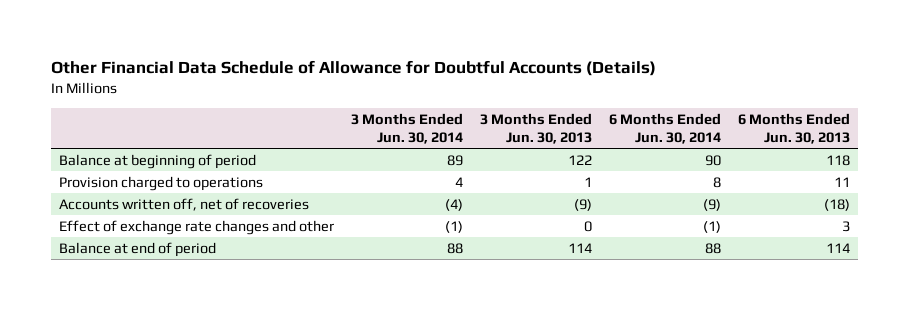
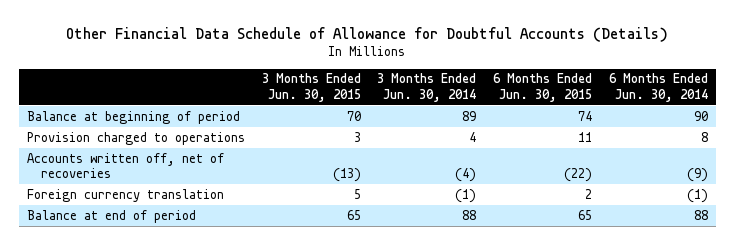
[480,112,593,144] 3 Months Ended Jun. 30, 2013 -> none
[737,112,850,144] 6 Months Ended Jun. 30, 2013 -> none
none -> [261,73,361,102] 3 Months Ended Jun. 30, 2015
none -> [493,73,593,102] 6 Months Ended Jun. 30, 2015
[59,219,335,235] Effect of exchange rate changes and other -> [26,188,224,202] Foreign currency translation

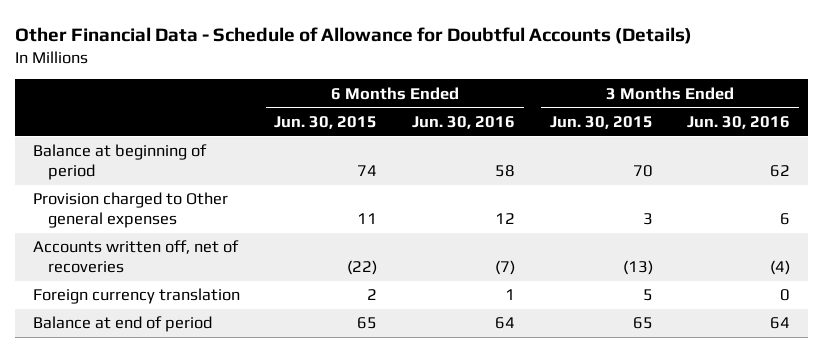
[66,26,669,42] Other Financial Data Schedule of Allowance for Doubtful Accounts (Details) -> [15,26,693,44] Other Financial Data - Schedule of Allowance for Doubtful Accounts (Details)
[377,73,477,102] 3 Months Ended Jun. 30, 2014 -> none
[609,73,709,102] 6 Months Ended Jun. 30, 2014 -> none
none -> [411,115,515,129] Jun. 30, 2016
none -> [687,115,791,129] Jun. 30, 2016
[26,131,245,145] Provision charged to operations -> [32,192,228,228] Provision charged to Other general expenses

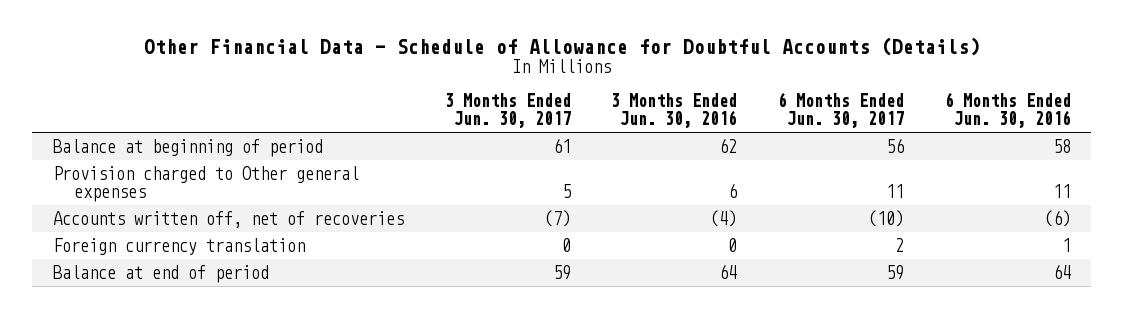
[274,115,378,129] Jun. 30, 2015 -> none
[549,115,653,129] Jun. 30, 2015 -> none
none -> [444,92,571,128] 3 Months Ended Jun. 30, 2017
none -> [778,91,905,128] 6 Months Ended Jun. 30, 2017
[494,212,515,224] 12 -> [1052,183,1071,198] 11
[494,259,515,275] (7) -> [1043,209,1071,227] (6)

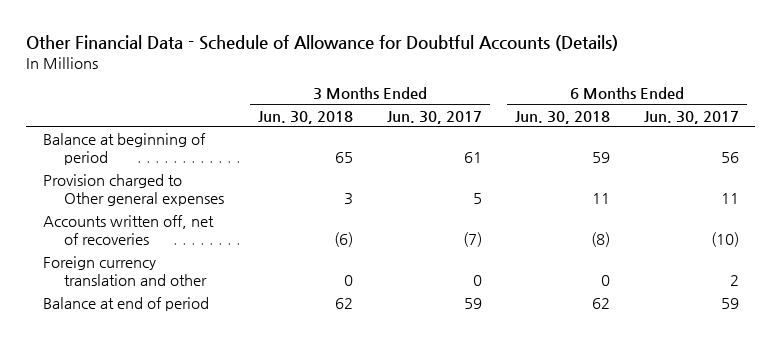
[611,92,738,128] 3 Months Ended Jun. 30, 2016 -> none
[944,91,1071,128] 6 Months Ended Jun. 30, 2016 -> none
none -> [258,110,354,124] Jun. 30, 2018
none -> [515,110,611,124] Jun. 30, 2018
[52,237,305,255] Foreign currency translation -> [42,256,208,287] Foreign currency translation and other

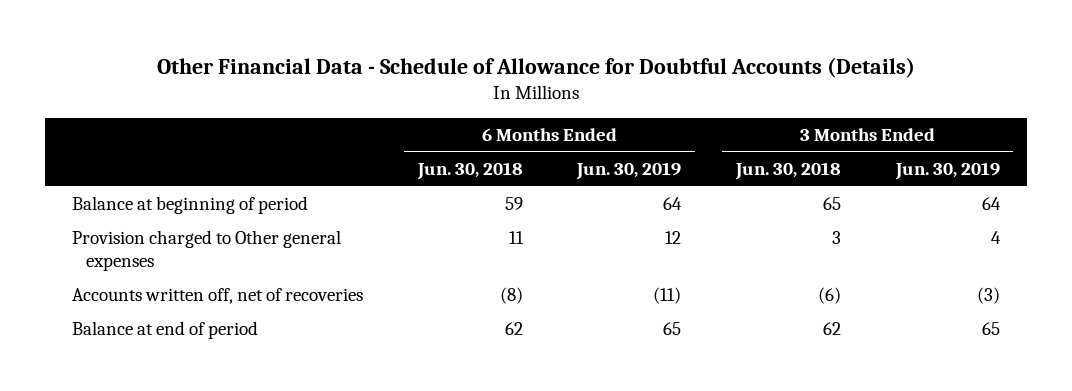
[386,110,482,124] Jun. 30, 2017 -> none
[643,110,739,124] Jun. 30, 2017 -> none
none -> [576,162,682,181] Jun. 30, 2019
none -> [894,162,1000,181] Jun. 30, 2019
[42,256,208,287] Foreign currency translation and other -> none

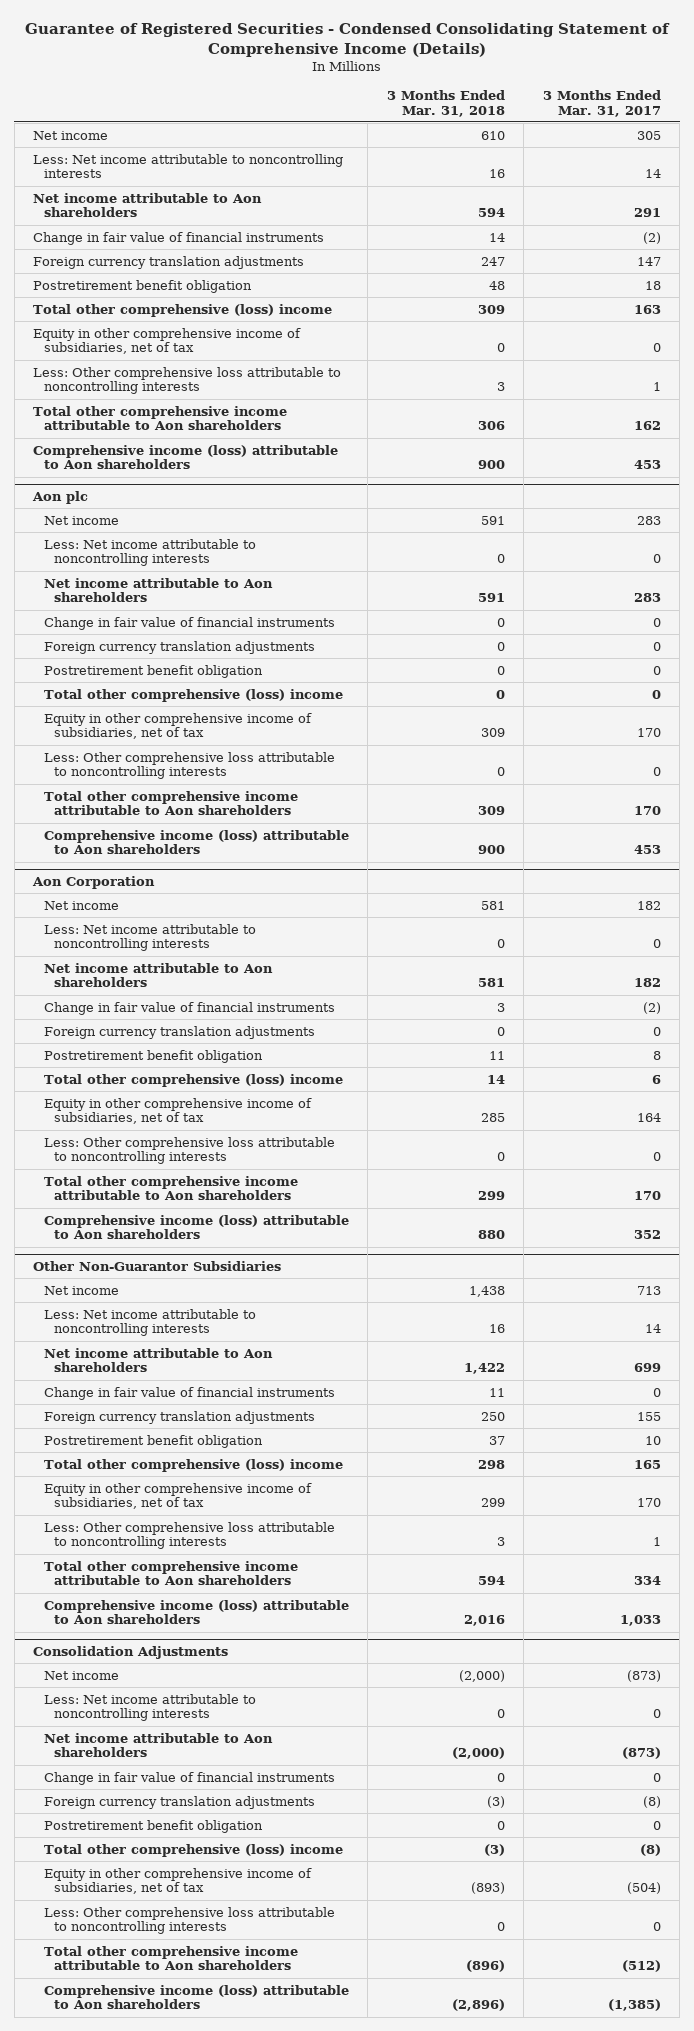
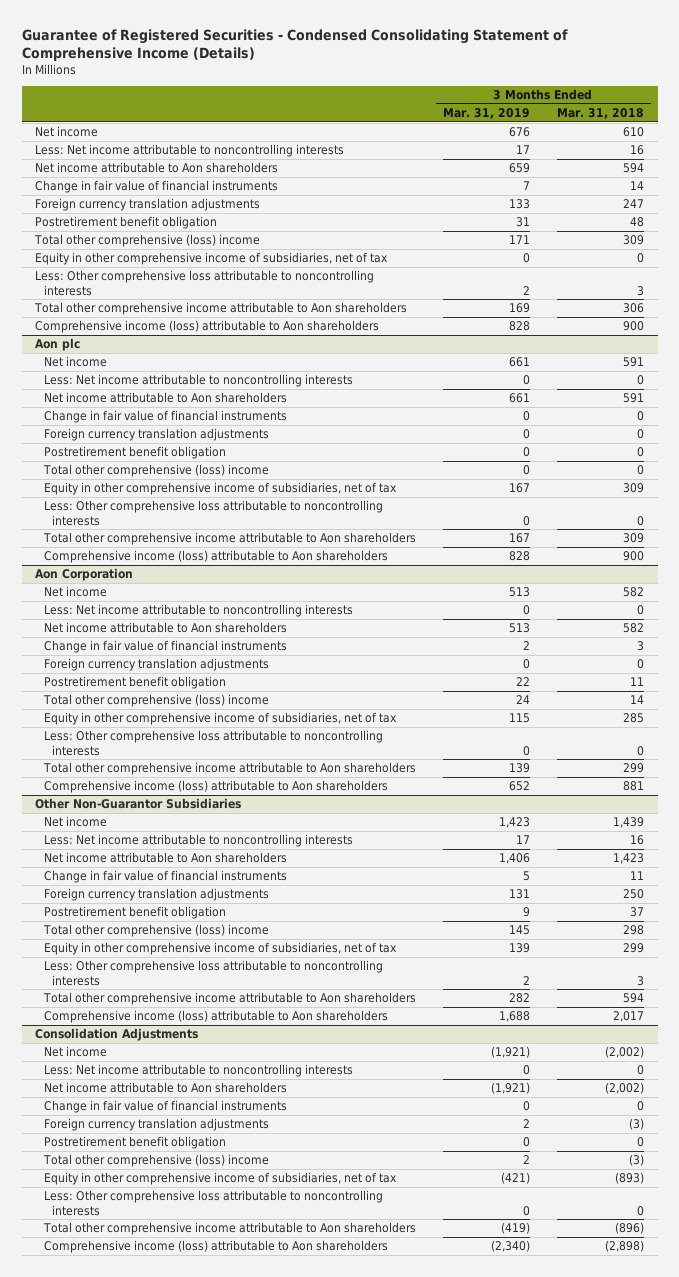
[542,89,661,117] 3 Months Ended Mar. 31, 2017 -> none
none -> [442,108,530,120] Mar. 31, 2019
[480,900,505,910] 581 -> [622,587,644,598] 582
[477,978,505,988] 581 -> [622,623,644,634] 582
[477,1230,505,1240] 880 -> [622,781,644,792] 881
[468,1285,505,1297] 1,438 -> [612,817,644,829] 1,439
[463,1363,505,1375] 1,422 -> [612,853,644,865] 1,423
[463,1615,505,1627] 2,016 -> [612,1011,644,1023] 2,017
[458,1669,505,1682] (2,000) -> [604,1046,644,1059] (2,002)
[451,1747,505,1760] (2,000) -> [604,1082,644,1095] (2,002)
[451,1999,505,2012] (2,896) -> [604,1240,644,1253] (2,898)

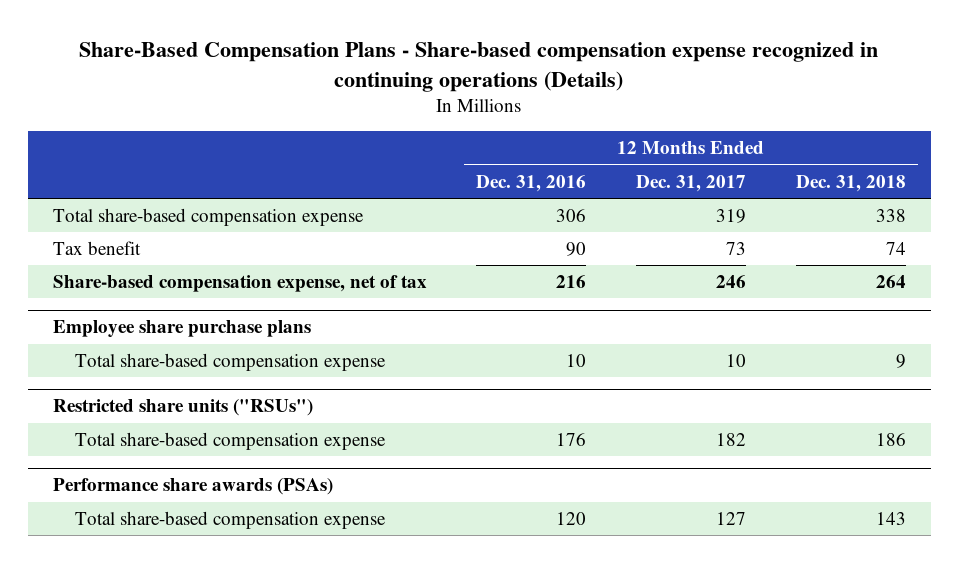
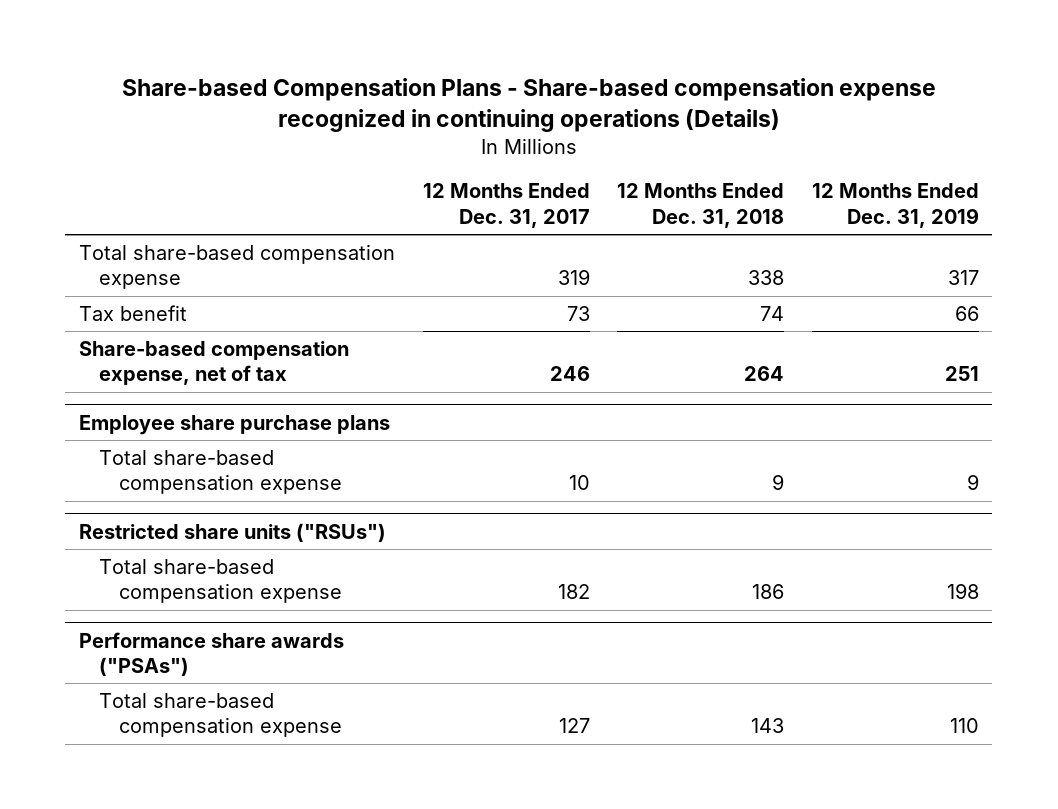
[79,42,879,92] Share-Based Compensation Plans - Share-based compensation expense recognized in continuing operations (Details) -> [121,78,936,132] Share-based Compensation Plans - Share-based compensation expense recognized in continuing operations (Details)
[476,174,587,192] Dec. 31, 2016 -> none
none -> [811,183,979,228] 12 Months Ended Dec. 31, 2019
[52,478,333,496] Performance share awards (PSAs) -> [79,631,345,677] Performance share awards ("PSAs")

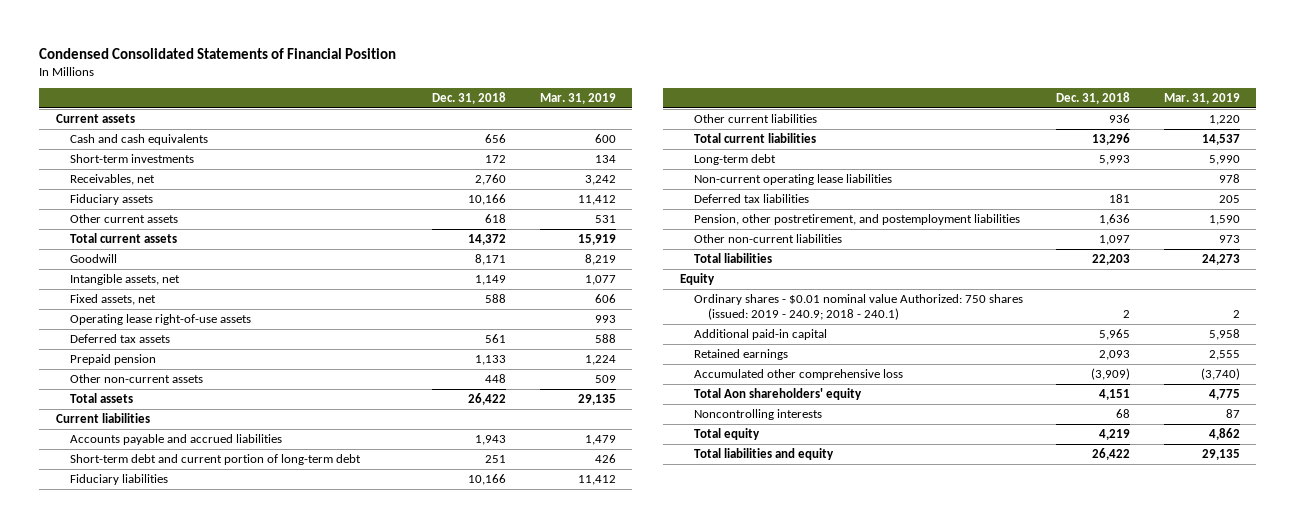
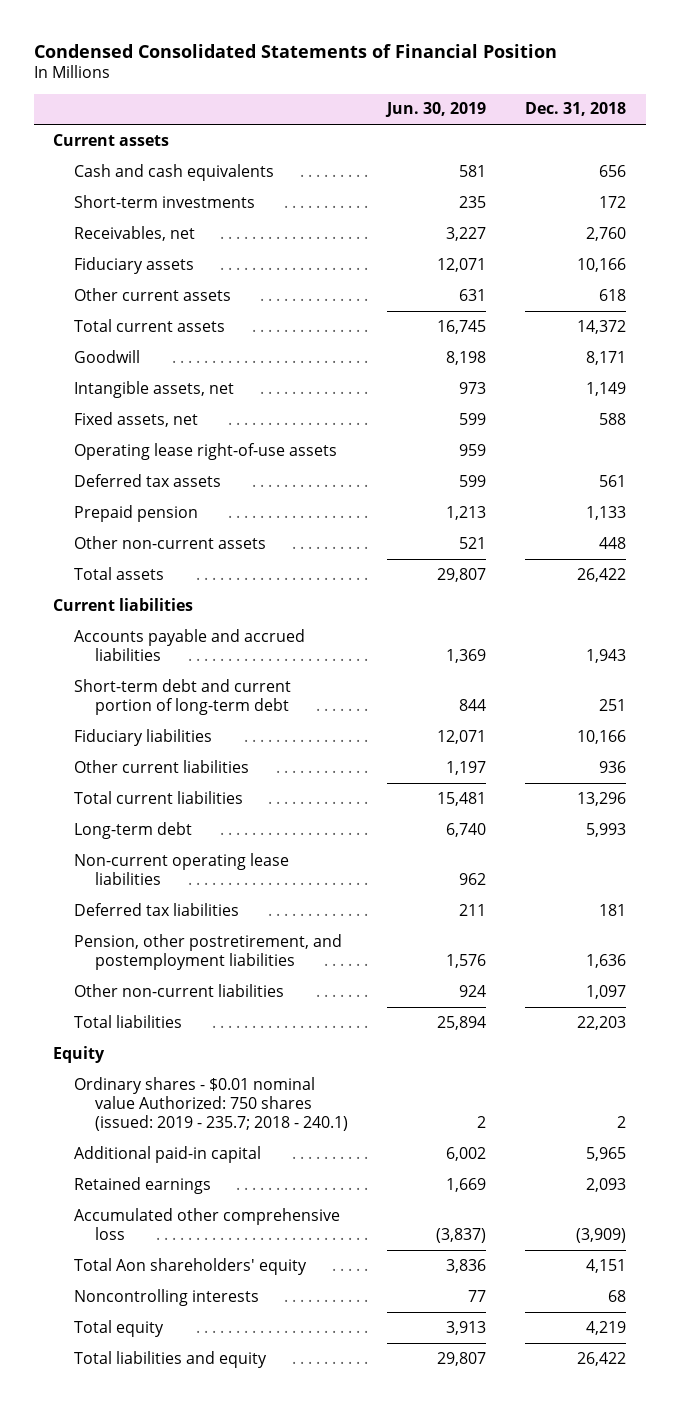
[539,92,616,104] Mar. 31, 2019 -> none
none -> [385,102,487,118] Jun. 30, 2019
[693,293,1023,321] Ordinary shares - $0.01 nominal value Authorized: 750 shares (issued: 2019 - 240.9; 2018 - 240.1) -> [74,1076,349,1131] Ordinary shares - $0.01 nominal value Authorized: 750 shares (issued: 2019 - 235.7; 2018 - 240.1)

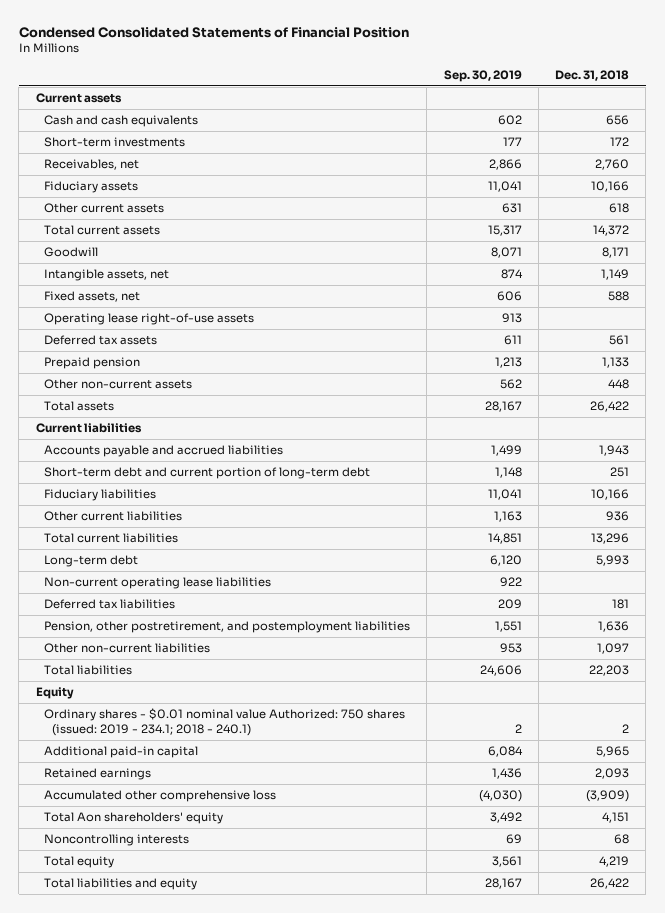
[385,102,487,118] Jun. 30, 2019 -> none
none -> [443,69,522,82] Sep. 30, 2019
[74,1076,349,1131] Ordinary shares - $0.01 nominal value Authorized: 750 shares (issued: 2019 - 235.7; 2018 - 240.1) -> [44,708,406,737] Ordinary shares - $0.01 nominal value Authorized: 750 shares (issued: 2019 - 234.1; 2018 - 240.1)

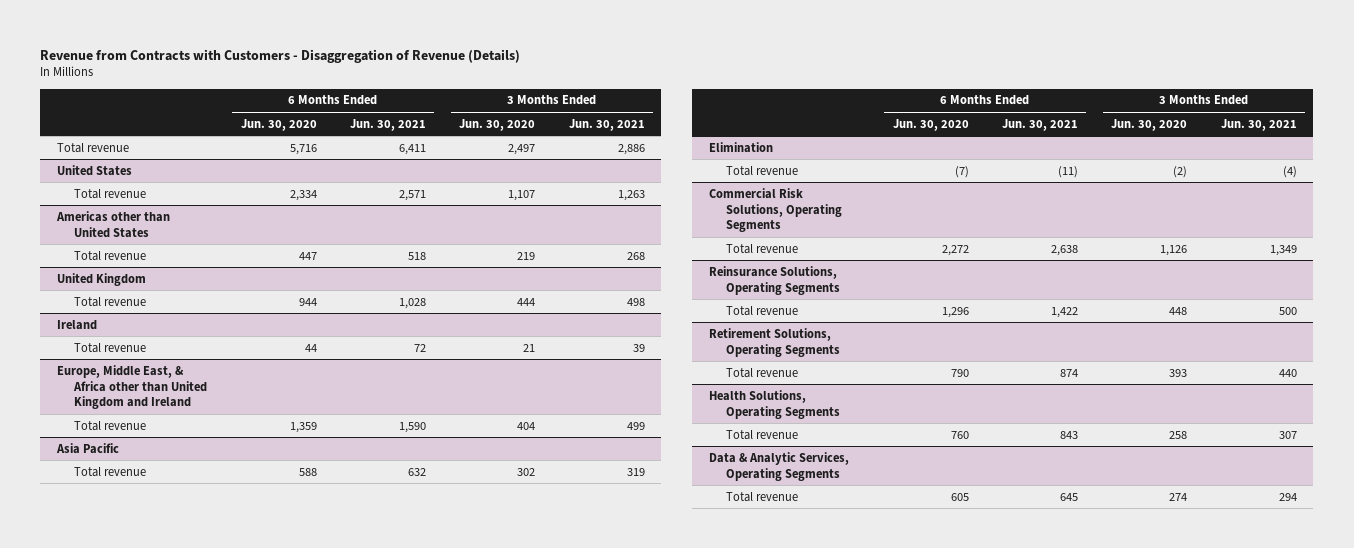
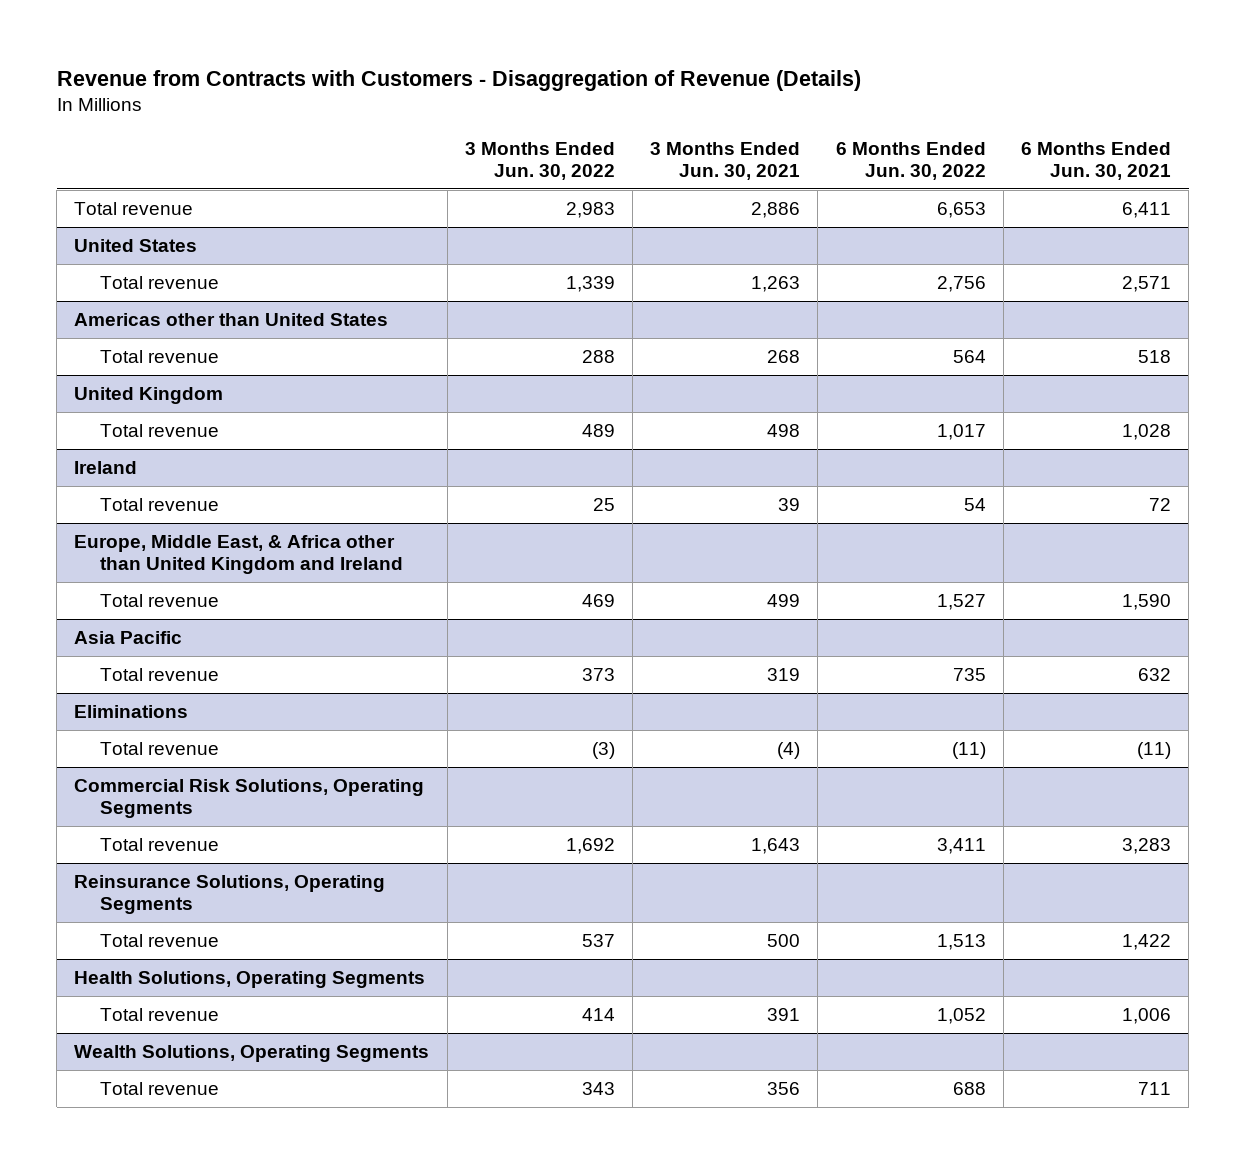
[240,118,317,131] Jun. 30, 2020 -> none
[459,118,536,131] Jun. 30, 2020 -> none
none -> [464,141,615,180] 3 Months Ended Jun. 30, 2022
none -> [835,141,986,180] 6 Months Ended Jun. 30, 2022
[708,141,773,153] Elimination -> [74,704,189,718] Eliminations
[1050,244,1078,256] 2,638 -> [1121,837,1171,854] 3,283
[1269,244,1297,256] 1,349 -> [751,837,801,854] 1,643
[708,327,841,357] Retirement Solutions, Operating Segments -> none
[726,367,799,378] Total revenue -> none
[708,451,849,481] Data & Analytic Services, Operating Segments -> none
[1059,430,1078,439] 843 -> [1121,1007,1171,1024] 1,006
[1278,430,1297,439] 307 -> [767,1007,801,1021] 391
none -> [74,1044,430,1062] Wealth Solutions, Operating Segments
[1059,492,1078,501] 645 -> [1137,1081,1171,1095] 711
[1278,492,1297,501] 294 -> [767,1081,801,1095] 356

